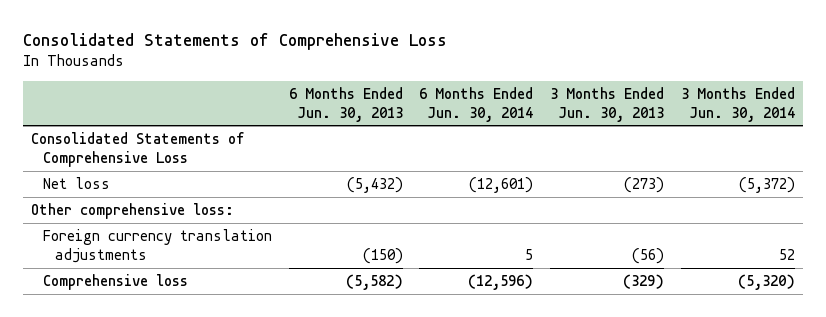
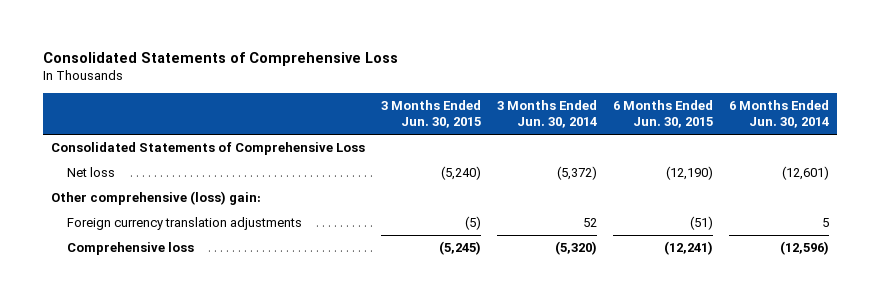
[288,86,403,122] 6 Months Ended Jun. 30, 2013 -> none
[550,86,665,122] 3 Months Ended Jun. 30, 2013 -> none
none -> [381,100,482,129] 3 Months Ended Jun. 30, 2015
none -> [613,100,714,129] 6 Months Ended Jun. 30, 2015
[31,202,235,219] Other comprehensive loss: -> [51,191,262,206] Other comprehensive (loss) gain:

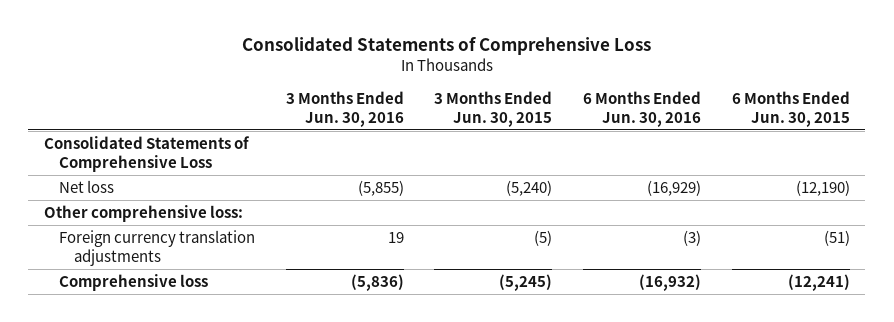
[497,100,598,129] 3 Months Ended Jun. 30, 2014 -> none
[728,100,829,129] 6 Months Ended Jun. 30, 2014 -> none
none -> [285,91,404,127] 3 Months Ended Jun. 30, 2016
none -> [583,91,702,127] 6 Months Ended Jun. 30, 2016
[51,191,262,206] Other comprehensive (loss) gain: -> [43,204,243,222] Other comprehensive loss:

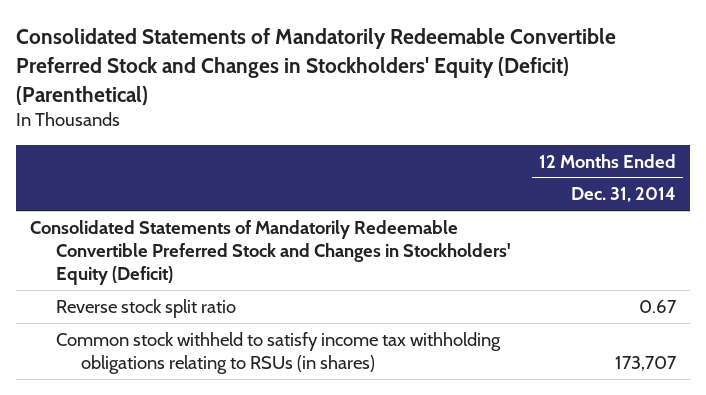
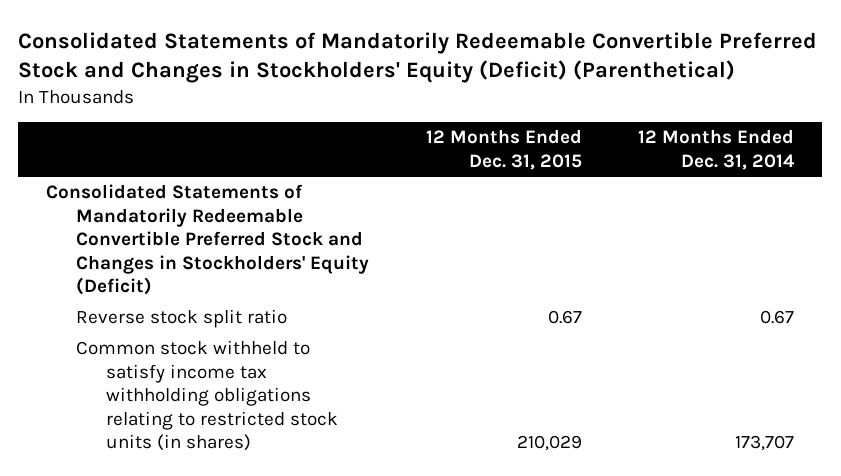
none -> [425,129,582,170] 12 Months Ended Dec. 31, 2015
[55,331,501,375] Common stock withheld to satisfy income tax withholding obligations relating to RSUs (in shares) -> [76,340,339,452] Common stock withheld to satisfy income tax withholding obligations relating to restricted stock units (in shares)

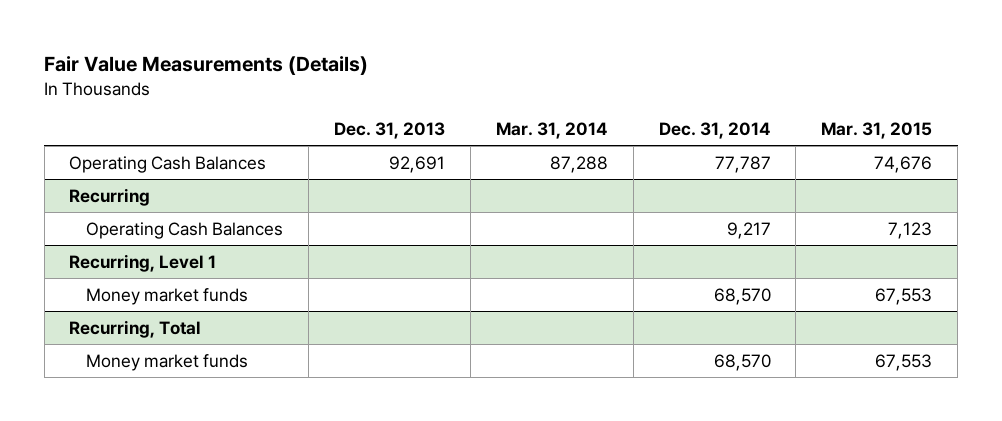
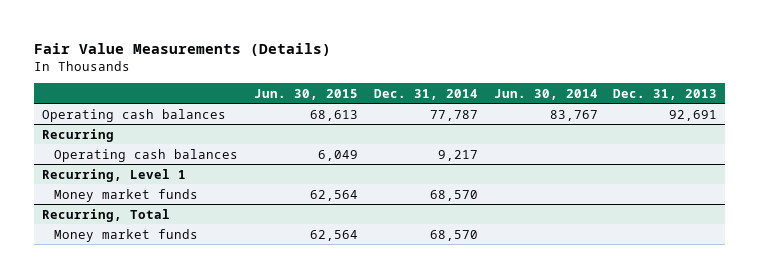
[495,121,608,139] Mar. 31, 2014 -> none
[821,121,933,139] Mar. 31, 2015 -> none
none -> [253,88,358,100] Jun. 30, 2015
none -> [493,88,598,100] Jun. 30, 2014
[69,155,267,173] Operating Cash Balances -> [42,108,227,122] Operating cash balances
[86,221,284,239] Operating Cash Balances -> [54,148,239,162] Operating cash balances

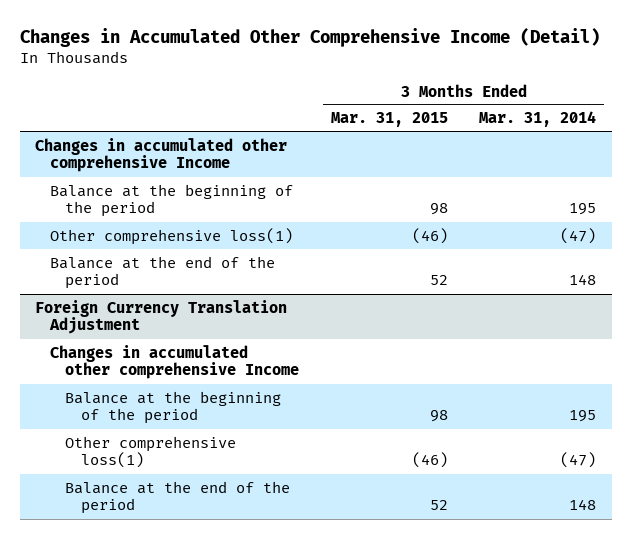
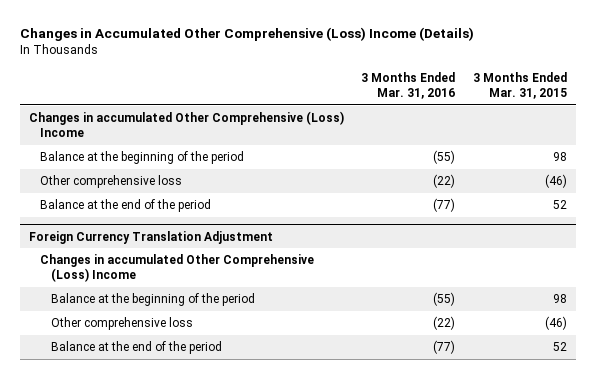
[19,27,600,47] Changes in Accumulated Other Comprehensive Income (Detail) -> [19,27,474,42] Changes in Accumulated Other Comprehensive (Loss) Income (Details)
[479,111,597,128] Mar. 31, 2014 -> none
none -> [361,72,456,100] 3 Months Ended Mar. 31, 2016
[35,137,288,173] Changes in accumulated other comprehensive Income -> [28,111,344,138] Changes in accumulated Other Comprehensive (Loss) Income
[50,227,294,245] Other comprehensive loss(1) -> [39,175,182,189] Other comprehensive loss
[50,344,300,380] Changes in accumulated other comprehensive Income -> [39,254,314,283] Changes in accumulated Other Comprehensive (Loss) Income
[65,435,237,469] Other comprehensive loss(1) -> [51,317,194,331] Other comprehensive loss

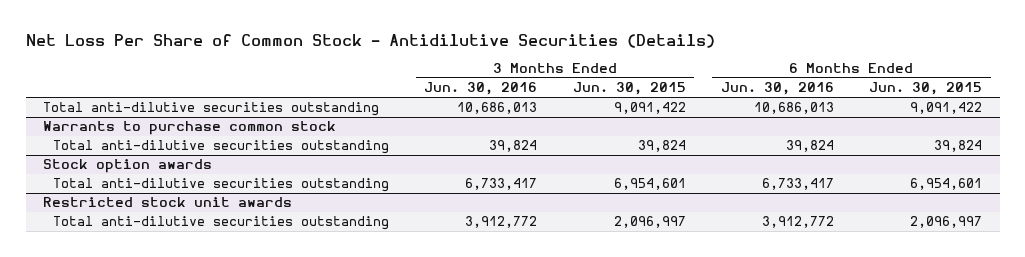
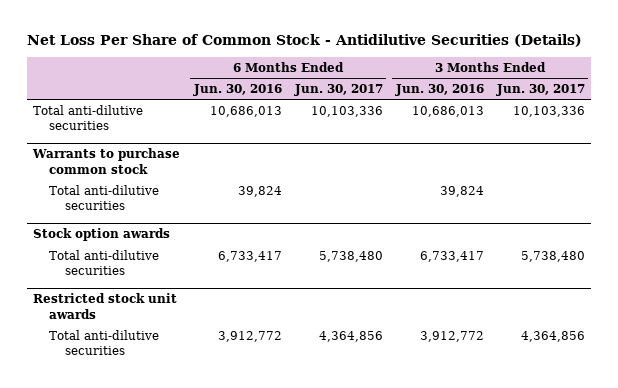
[572,82,686,96] Jun. 30, 2015 -> none
[868,82,982,96] Jun. 30, 2015 -> none
none -> [293,83,383,96] Jun. 30, 2017
none -> [495,83,585,96] Jun. 30, 2017
[43,102,380,117] Total anti-dilutive securities outstanding -> [33,104,144,131] Total anti-dilutive securities
[53,140,390,155] Total anti-dilutive securities outstanding -> [49,184,160,211] Total anti-dilutive securities
[53,178,390,193] Total anti-dilutive securities outstanding -> [49,249,160,276] Total anti-dilutive securities
[53,216,390,231] Total anti-dilutive securities outstanding -> [49,329,160,356] Total anti-dilutive securities

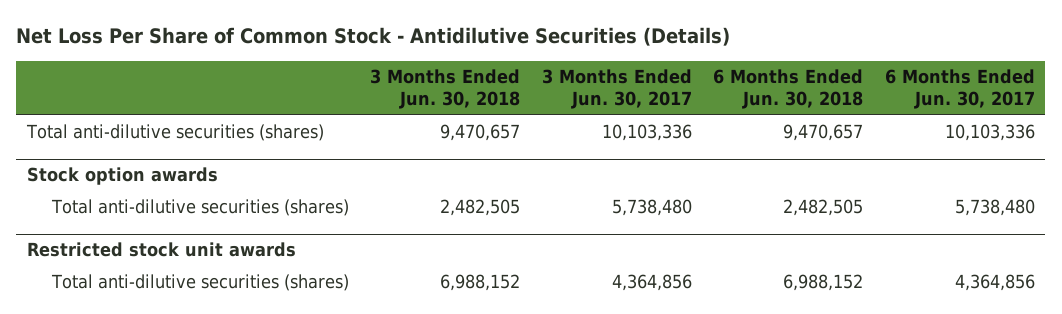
[192,83,282,96] Jun. 30, 2016 -> none
[394,83,484,96] Jun. 30, 2016 -> none
none -> [370,68,521,110] 3 Months Ended Jun. 30, 2018
none -> [713,68,864,110] 6 Months Ended Jun. 30, 2018
[32,148,181,174] Warrants to purchase common stock -> none
[49,184,160,211] Total anti-dilutive securities -> none
[33,104,144,131] Total anti-dilutive securities -> [25,124,324,142] Total anti-dilutive securities (shares)
[49,249,160,276] Total anti-dilutive securities -> [50,199,349,217] Total anti-dilutive securities (shares)
[49,329,160,356] Total anti-dilutive securities -> [50,274,349,292] Total anti-dilutive securities (shares)

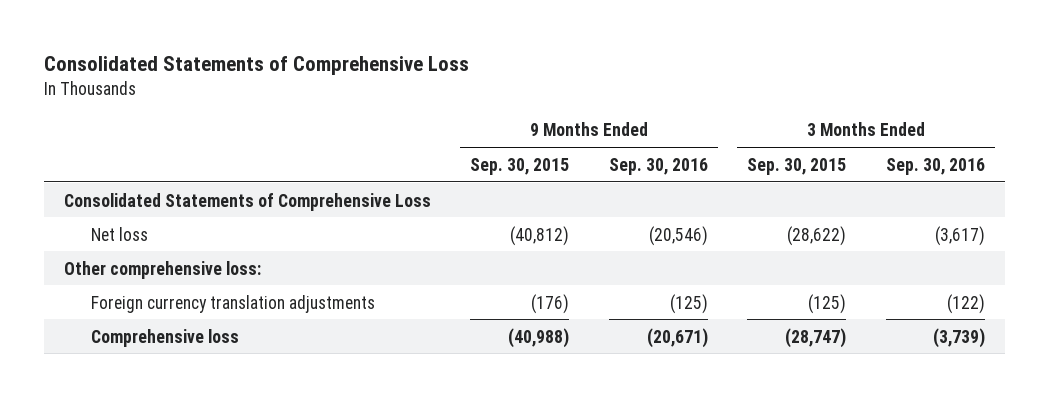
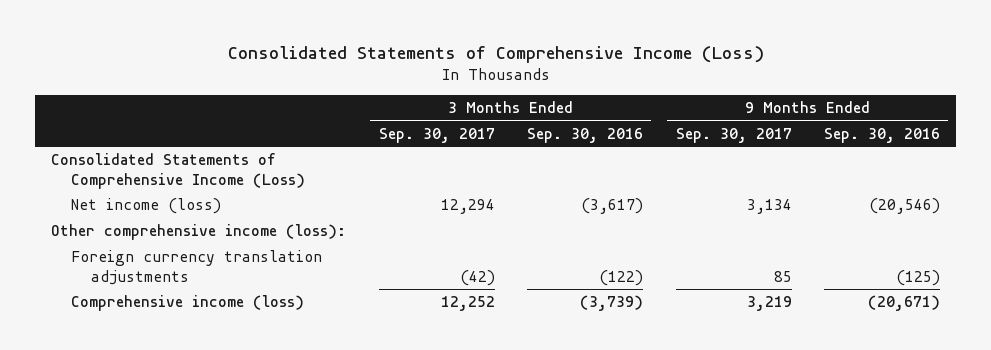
[43,56,469,76] Consolidated Statements of Comprehensive Loss -> [227,45,764,63] Consolidated Statements of Comprehensive Income (Loss)
[470,157,570,175] Sep. 30, 2015 -> none
[747,157,847,175] Sep. 30, 2015 -> none
none -> [378,127,495,143] Sep. 30, 2017
none -> [675,127,792,143] Sep. 30, 2017
[63,192,431,211] Consolidated Statements of Comprehensive Loss -> [51,153,305,189] Consolidated Statements of Comprehensive Income (Loss)
[91,226,149,241] Net loss -> [70,198,221,215] Net income (loss)
[63,260,261,279] Other comprehensive loss: -> [51,224,347,241] Other comprehensive income (loss):
[91,328,240,347] Comprehensive loss -> [70,295,304,312] Comprehensive income (loss)

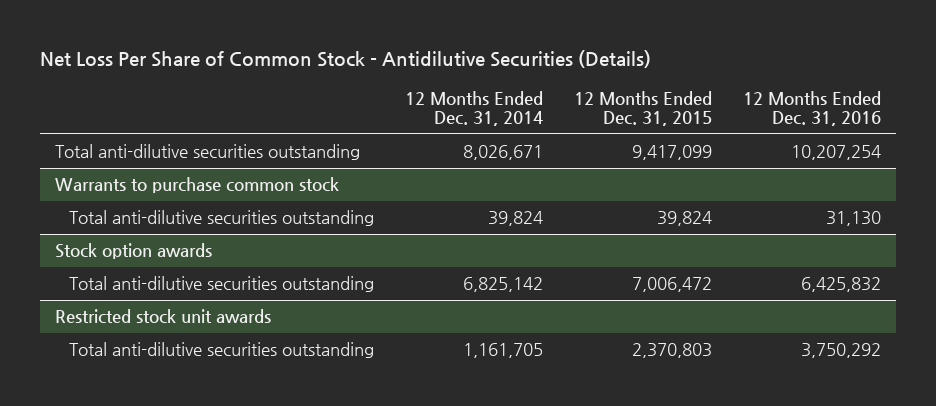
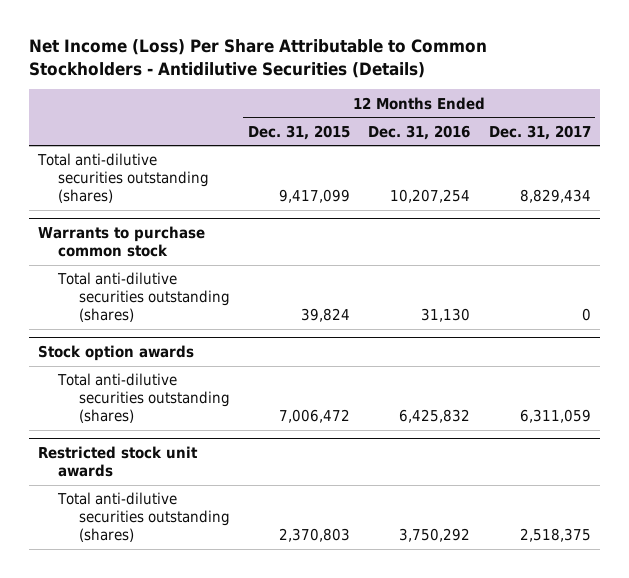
[39,50,651,69] Net Loss Per Share of Common Stock - Antidilutive Securities (Details) -> [28,38,487,78] Net Income (Loss) Per Share Attributable to Common Stockholders - Antidilutive Securities (Details)
[404,90,543,127] 12 Months Ended Dec. 31, 2014 -> none
none -> [488,124,591,140] Dec. 31, 2017
[55,144,361,161] Total anti-dilutive securities outstanding -> [36,153,210,204] Total anti-dilutive securities outstanding (shares)
[68,210,374,227] Total anti-dilutive securities outstanding -> [57,272,230,323] Total anti-dilutive securities outstanding (shares)
[68,276,374,293] Total anti-dilutive securities outstanding -> [57,373,230,424] Total anti-dilutive securities outstanding (shares)
[68,342,374,359] Total anti-dilutive securities outstanding -> [57,492,230,543] Total anti-dilutive securities outstanding (shares)

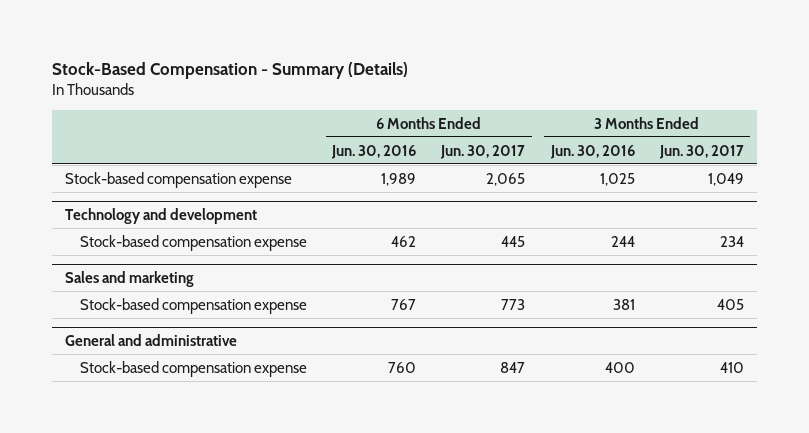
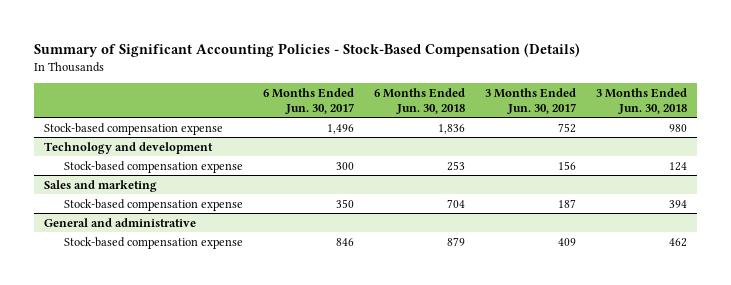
[51,62,408,80] Stock-Based Compensation - Summary (Details) -> [34,42,581,57] Summary of Significant Accounting Policies - Stock-Based Compensation (Details)
[331,144,417,159] Jun. 30, 2016 -> none
[549,144,635,159] Jun. 30, 2016 -> none
none -> [373,87,465,114] 6 Months Ended Jun. 30, 2018
none -> [595,87,687,114] 3 Months Ended Jun. 30, 2018
[486,172,526,186] 2,065 -> [326,123,354,134] 1,496
[708,172,745,186] 1,049 -> [557,122,576,133] 752
[501,235,526,247] 445 -> [335,161,354,170] 300
[720,235,745,247] 234 -> [557,160,576,170] 156
[501,298,526,310] 773 -> [335,198,354,208] 350
[717,298,745,310] 405 -> [557,198,576,208] 187
[500,361,526,373] 847 -> [335,237,354,246] 846
[720,361,745,373] 410 -> [557,237,576,246] 409

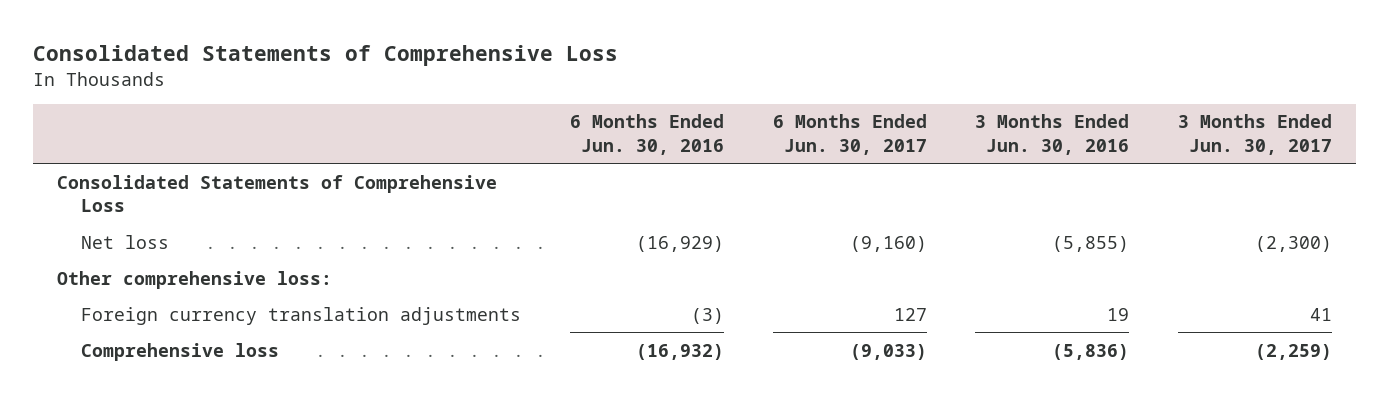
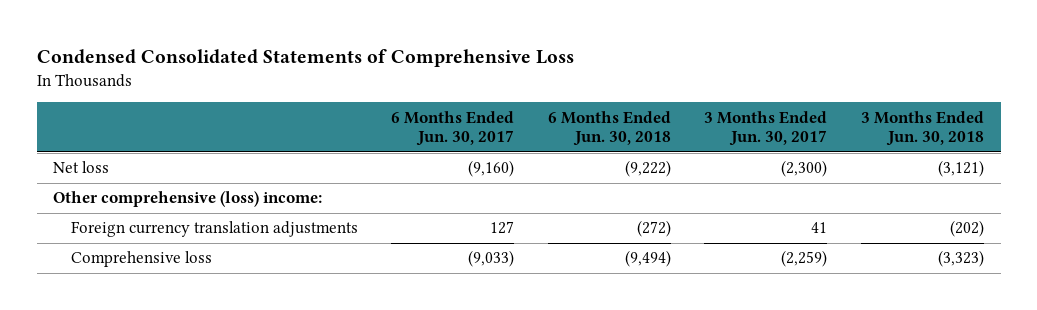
[32,45,618,67] Consolidated Statements of Comprehensive Loss -> [36,48,574,67] Condensed Consolidated Statements of Comprehensive Loss
[569,114,724,155] 6 Months Ended Jun. 30, 2016 -> none
[975,114,1130,155] 3 Months Ended Jun. 30, 2016 -> none
none -> [547,110,671,147] 6 Months Ended Jun. 30, 2018
none -> [860,110,984,147] 3 Months Ended Jun. 30, 2018
[57,174,498,212] Consolidated Statements of Comprehensive Loss -> none
[57,270,333,289] Other comprehensive loss: -> [53,191,323,208] Other comprehensive (loss) income:

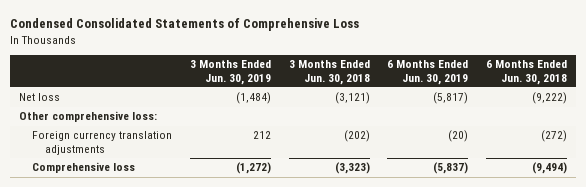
[391,110,515,147] 6 Months Ended Jun. 30, 2017 -> none
[704,110,828,147] 3 Months Ended Jun. 30, 2017 -> none
none -> [189,60,271,85] 3 Months Ended Jun. 30, 2019
none -> [387,60,469,85] 6 Months Ended Jun. 30, 2019
[53,191,323,208] Other comprehensive (loss) income: -> [19,111,158,123] Other comprehensive loss:

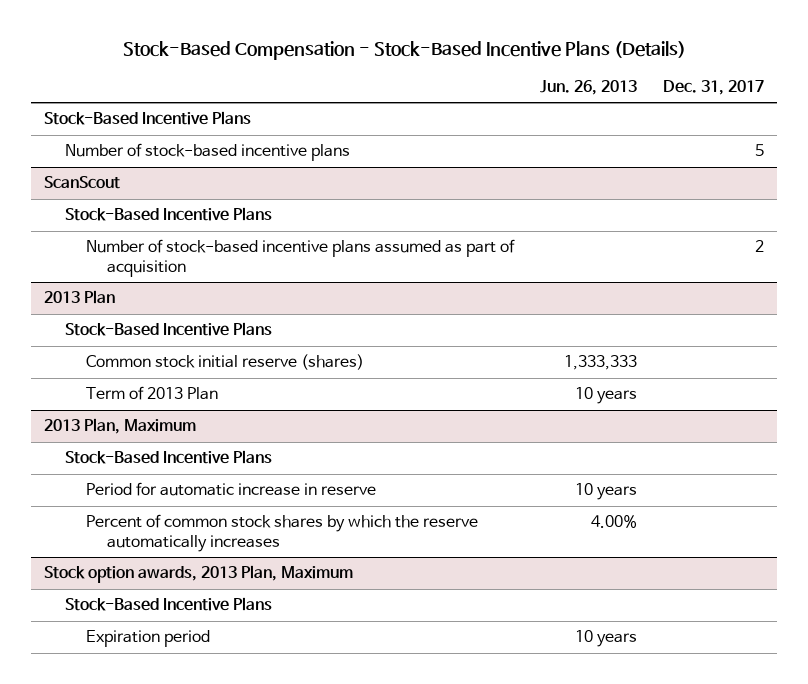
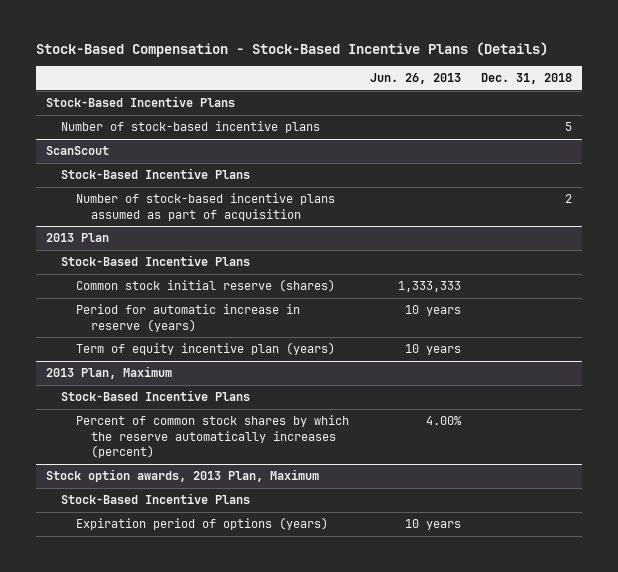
[663,80,765,96] Dec. 31, 2017 -> none
none -> [481,73,573,85] Dec. 31, 2018
none -> [76,304,301,332] Period for automatic increase in reserve (years)
[85,386,218,401] Term of 2013 Plan -> [76,342,336,356] Term of equity incentive plan (years)
[85,482,376,497] Period for automatic increase in reserve -> none
[85,514,478,552] Percent of common stock shares by which the reserve automatically increases -> [76,415,350,459] Percent of common stock shares by which the reserve automatically increases (percent)
[85,630,210,648] Expiration period -> [76,517,329,531] Expiration period of options (years)

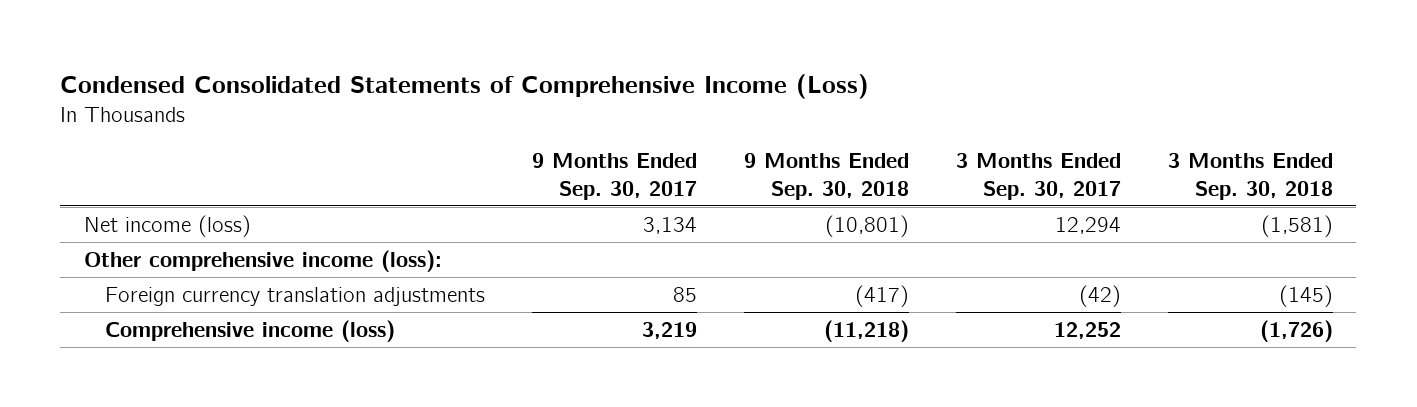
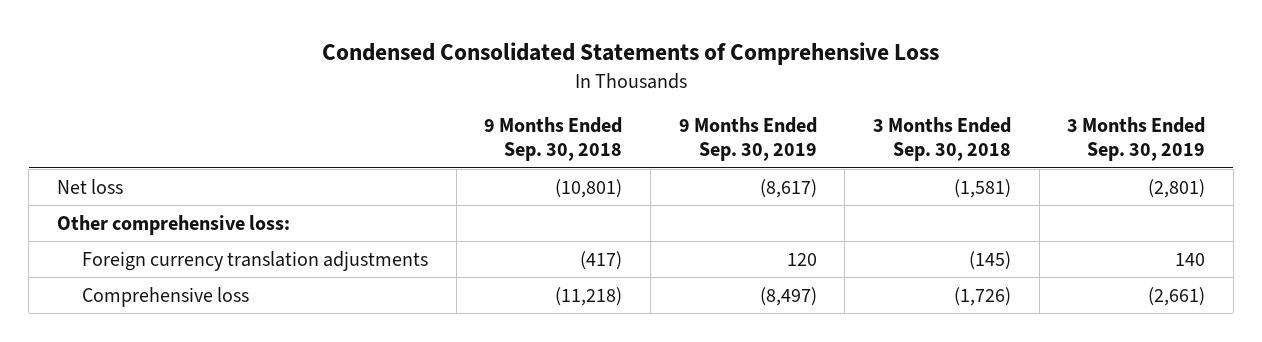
[60,74,870,100] Condensed Consolidated Statements of Comprehensive Income (Loss) -> [322,42,940,66] Condensed Consolidated Statements of Comprehensive Loss
[531,153,697,200] 9 Months Ended Sep. 30, 2017 -> none
[955,153,1121,200] 3 Months Ended Sep. 30, 2017 -> none
none -> [678,117,817,162] 9 Months Ended Sep. 30, 2019
none -> [1067,117,1206,162] 3 Months Ended Sep. 30, 2019
[83,214,251,237] Net income (loss) -> [57,178,124,194] Net loss
[83,249,442,272] Other comprehensive income (loss): -> [57,214,291,235] Other comprehensive loss:
[104,319,395,342] Comprehensive income (loss) -> [82,286,250,307] Comprehensive loss

